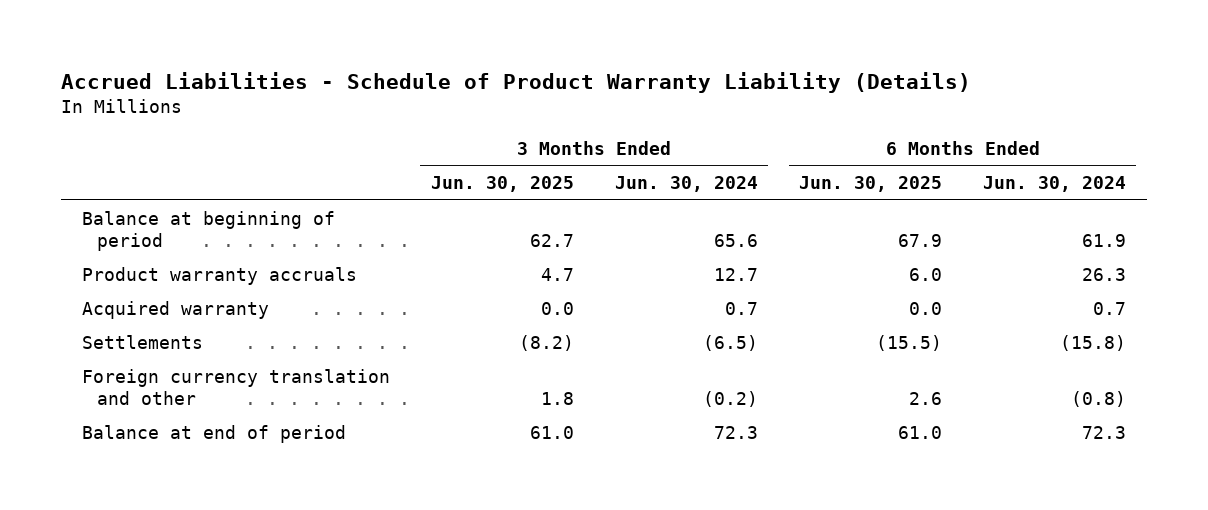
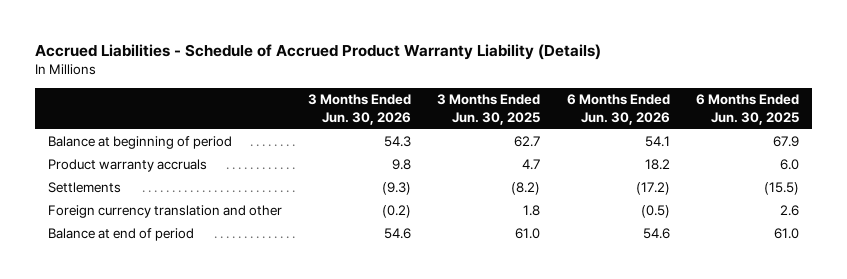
[60,71,971,93] Accrued Liabilities - Schedule of Product Warranty Liability (Details) -> [35,44,602,61] Accrued Liabilities - Schedule of Accrued Product Warranty Liability (Details)
[614,176,758,193] Jun. 30, 2024 -> none
[983,176,1127,193] Jun. 30, 2024 -> none
none -> [308,94,412,125] 3 Months Ended Jun. 30, 2026
none -> [566,94,670,125] 6 Months Ended Jun. 30, 2026
[81,300,269,319] Acquired warranty -> none

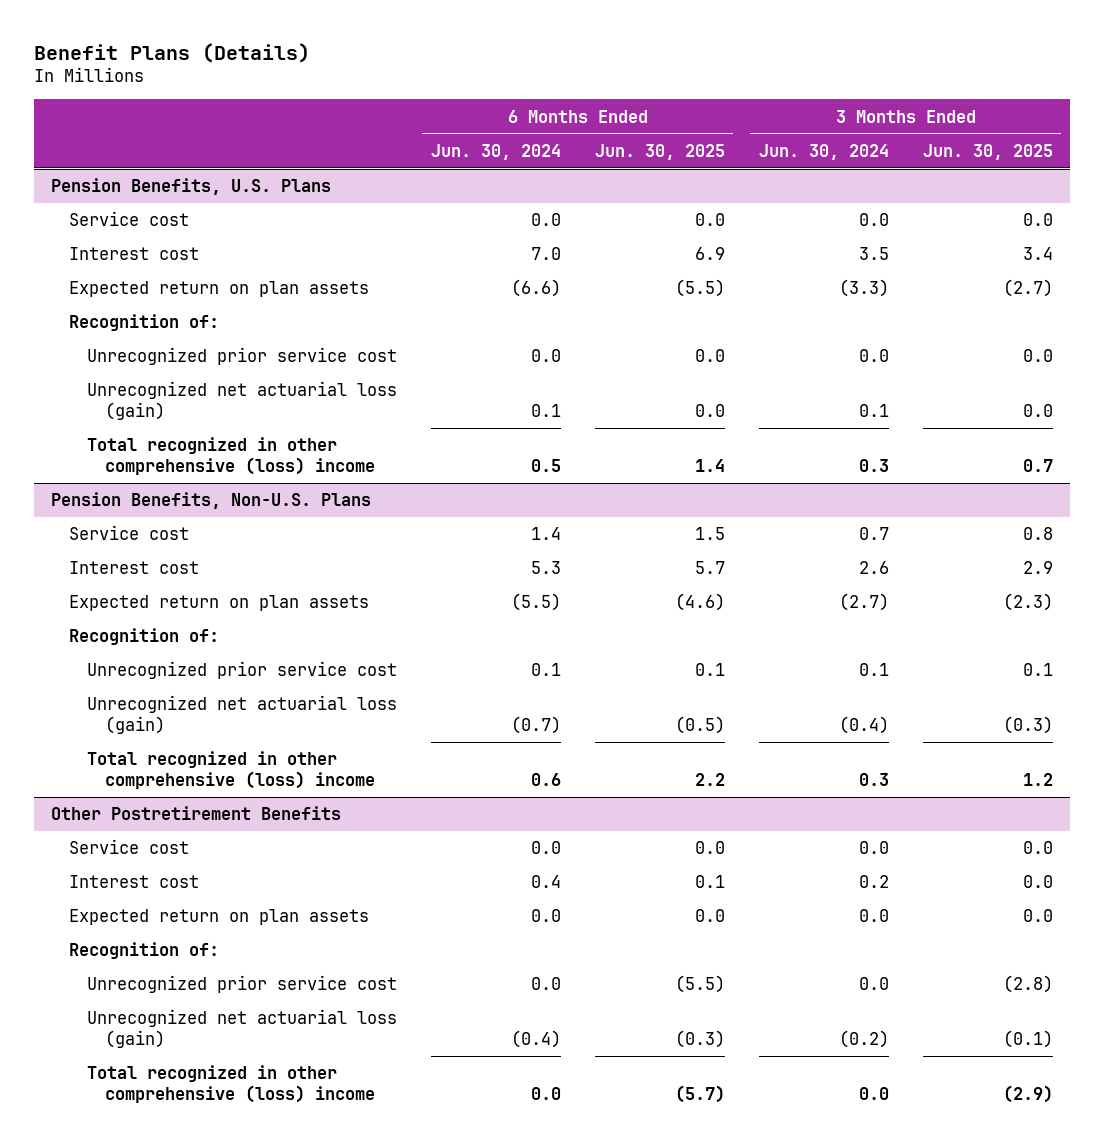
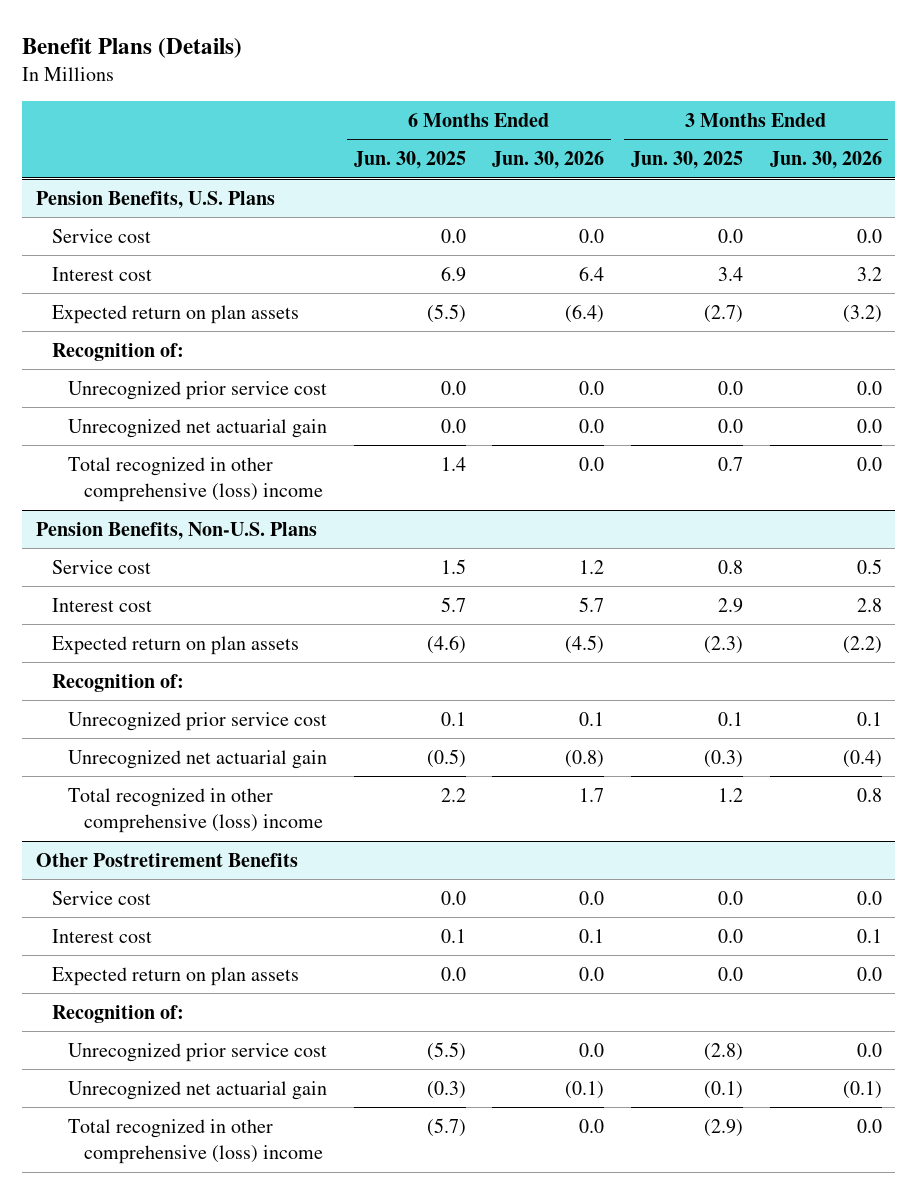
[430,143,561,160] Jun. 30, 2024 -> none
[758,143,889,160] Jun. 30, 2024 -> none
none -> [492,151,605,170] Jun. 30, 2026
none -> [769,151,882,170] Jun. 30, 2026
[86,381,397,421] Unrecognized net actuarial loss (gain) -> [68,418,328,438] Unrecognized net actuarial gain
[86,695,397,735] Unrecognized net actuarial loss (gain) -> [68,749,328,769] Unrecognized net actuarial gain
[86,1009,397,1049] Unrecognized net actuarial loss (gain) -> [68,1080,328,1100] Unrecognized net actuarial gain

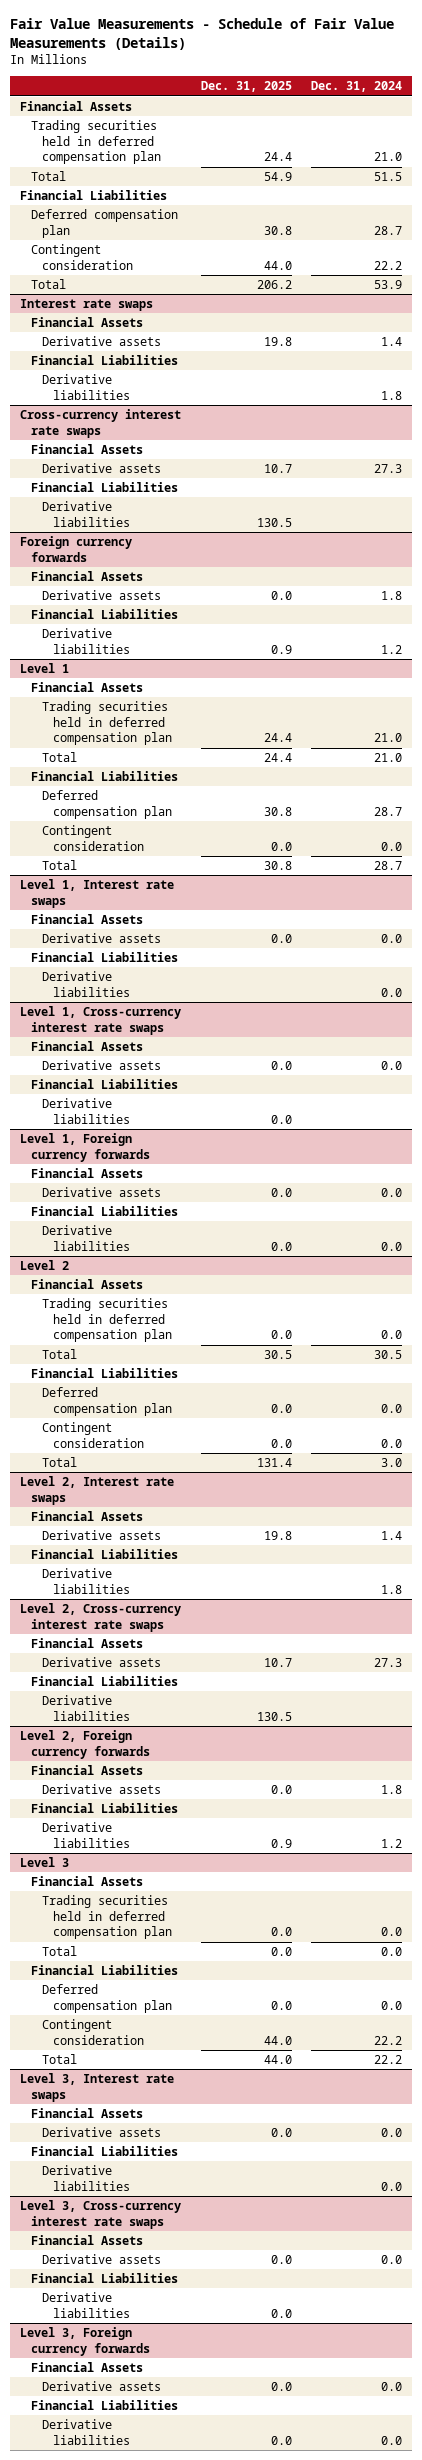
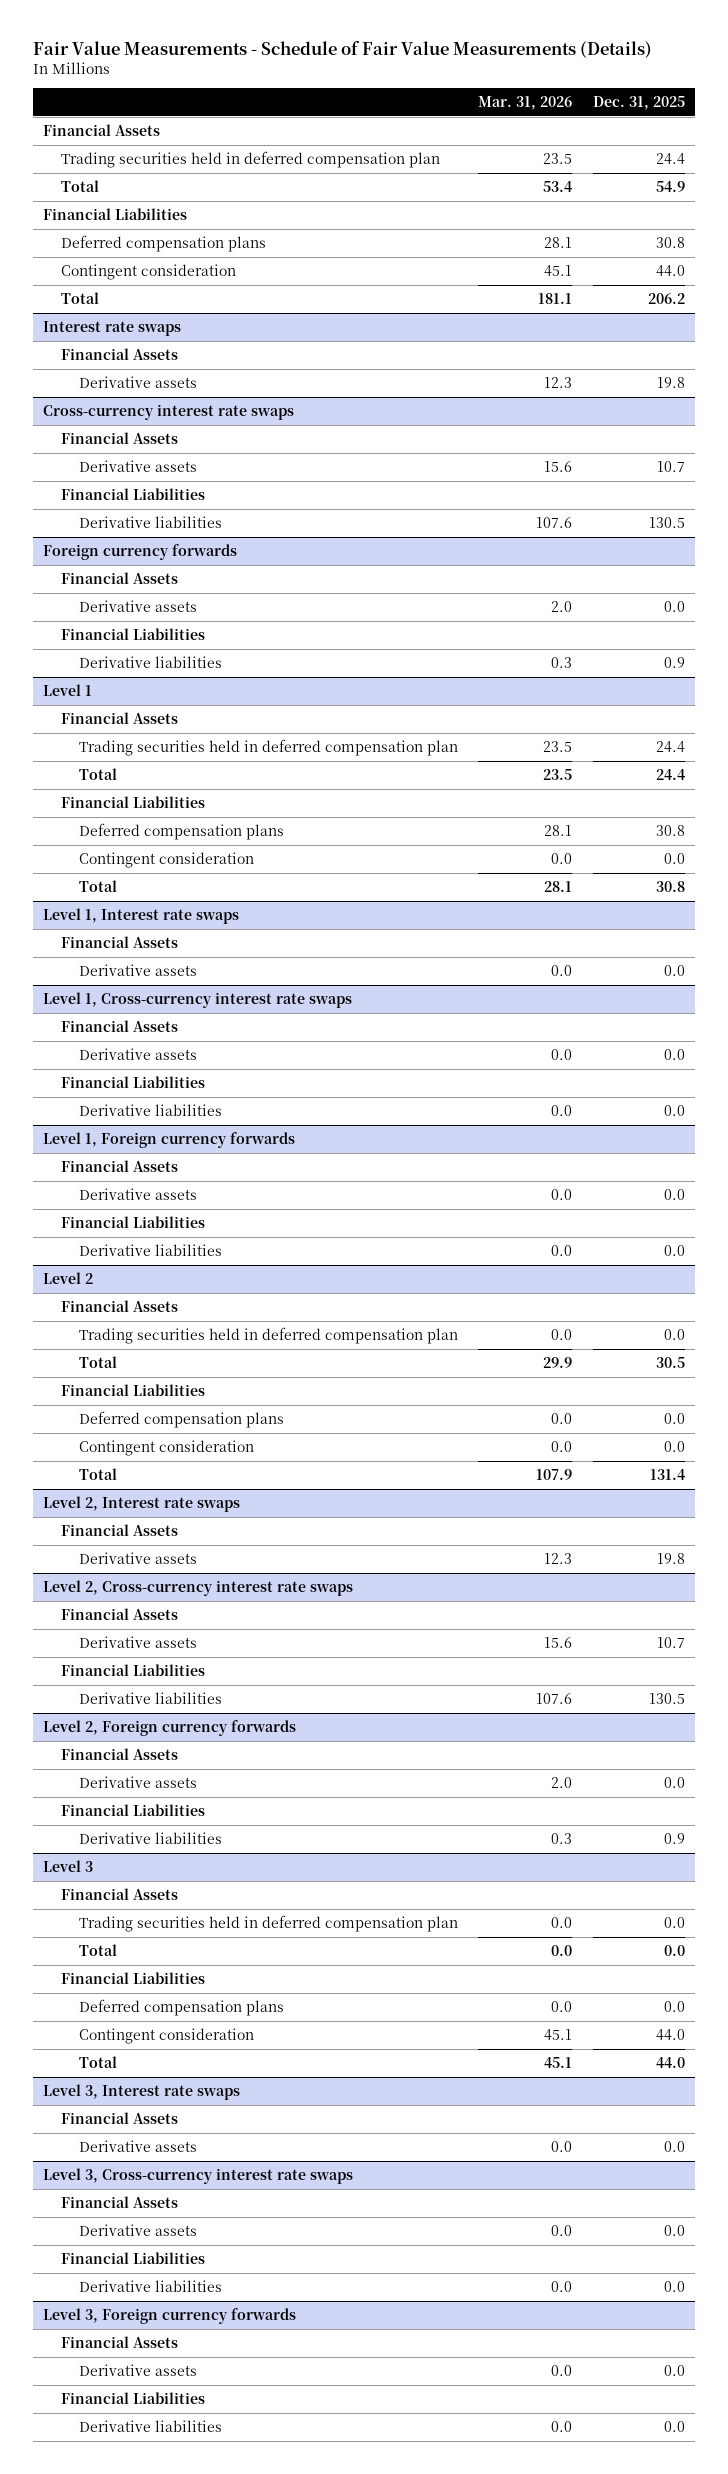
[311,81,403,93] Dec. 31, 2024 -> none
none -> [478,96,573,111] Mar. 31, 2026
[30,208,178,238] Deferred compensation plan -> [60,235,266,253] Deferred compensation plans
[30,354,178,365] Financial Liabilities -> none
[42,373,131,400] Derivative liabilities -> none
[42,789,173,819] Deferred compensation plan -> [78,823,284,841] Deferred compensation plans
[30,951,178,962] Financial Liabilities -> none
[42,970,131,997] Derivative liabilities -> none
[42,1386,173,1416] Deferred compensation plan -> [78,1411,284,1429] Deferred compensation plans
[30,1548,178,1559] Financial Liabilities -> none
[42,1567,131,1594] Derivative liabilities -> none
[42,1983,173,2013] Deferred compensation plan -> [78,1999,284,2017] Deferred compensation plans
[30,2145,178,2156] Financial Liabilities -> none
[42,2164,131,2191] Derivative liabilities -> none

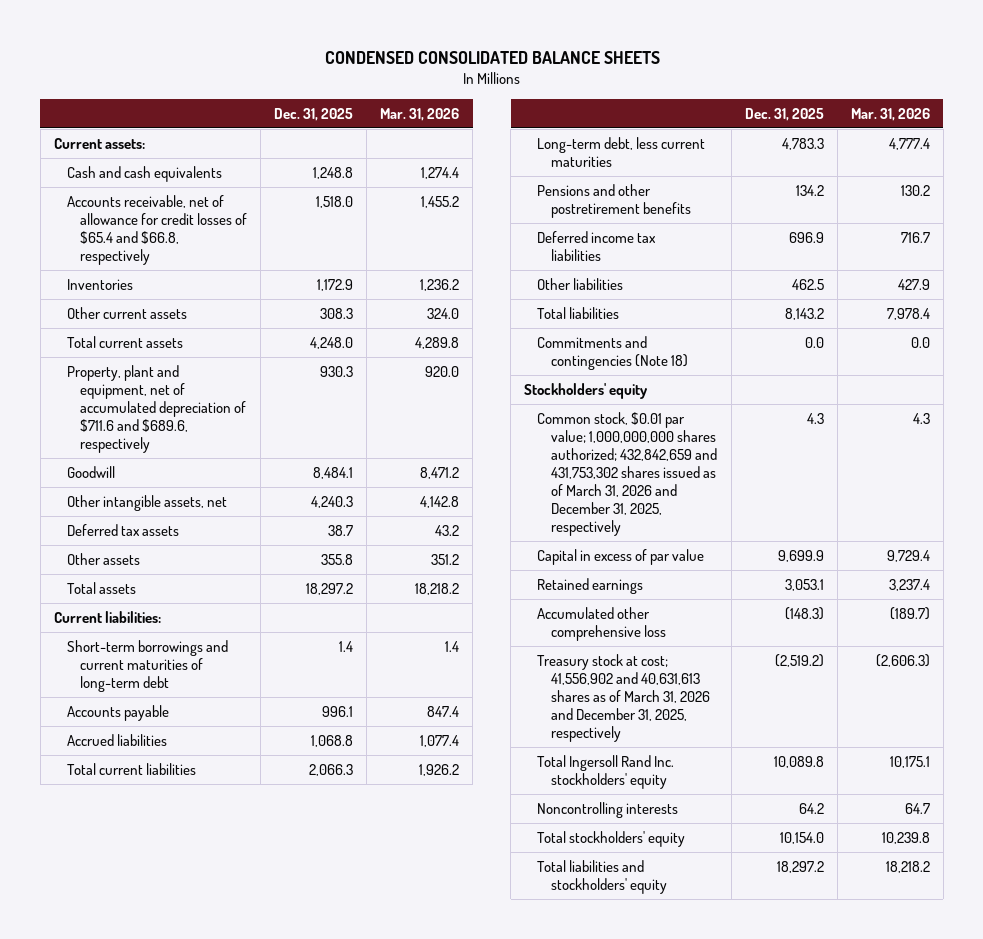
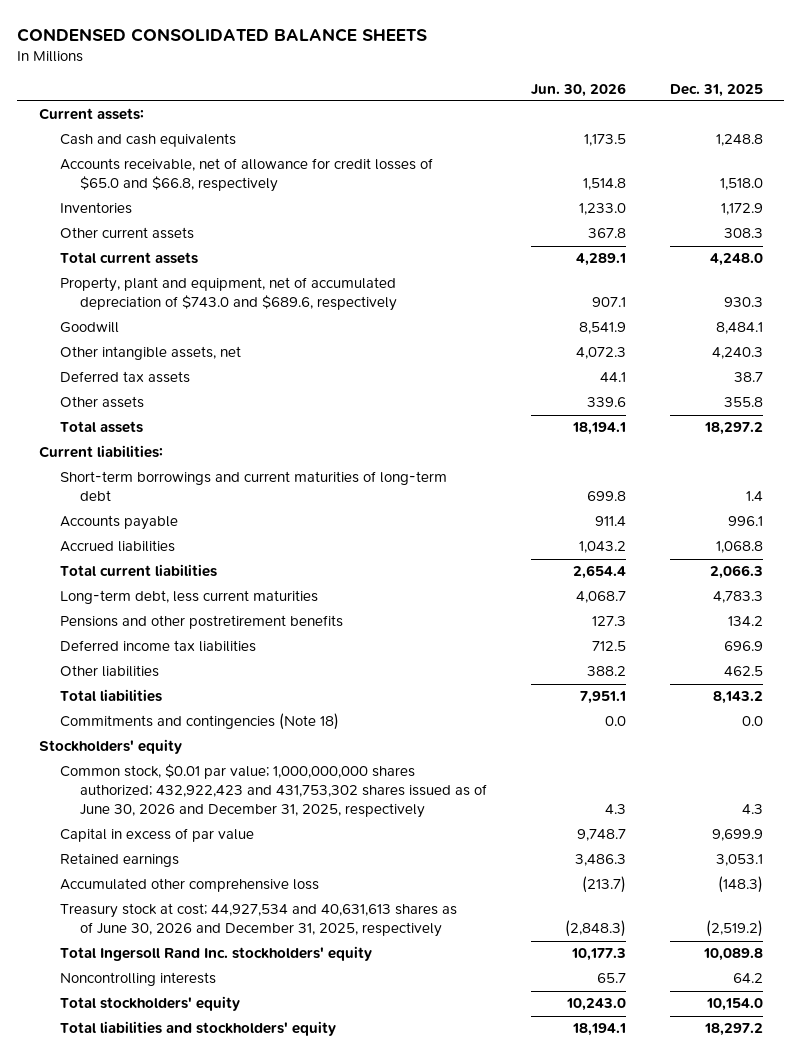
[380,108,460,122] Mar. 31, 2026 -> none
none -> [530,82,626,97] Jun. 30, 2026
[66,194,248,265] Accounts receivable, net of allowance for credit losses of $65.4 and $66.8, respectively -> [59,158,433,193] Accounts receivable, net of allowance for credit losses of $65.0 and $66.8, respectively
[66,364,247,453] Property, plant and equipment, net of accumulated depreciation of $711.6 and $689.6, respectively -> [59,277,397,312] Property, plant and equipment, net of accumulated depreciation of $743.0 and $689.6, respectively
[537,411,717,536] Common stock, $0.01 par value; 1,000,000,000 shares authorized; 432,842,659 and 431,753,302 shares issued as of March 31, 2026 and December 31, 2025, respectively -> [59,764,487,819] Common stock, $0.01 par value; 1,000,000,000 shares authorized; 432,922,423 and 431,753,302 shares issued as of June 30, 2026 and December 31, 2025, respectively
[537,653,710,742] Treasury stock at cost; 41,556,902 and 40,631,613 shares as of March 31, 2026 and December 31, 2025, respectively -> [59,903,457,938] Treasury stock at cost; 44,927,534 and 40,631,613 shares as of June 30, 2026 and December 31, 2025, respectively

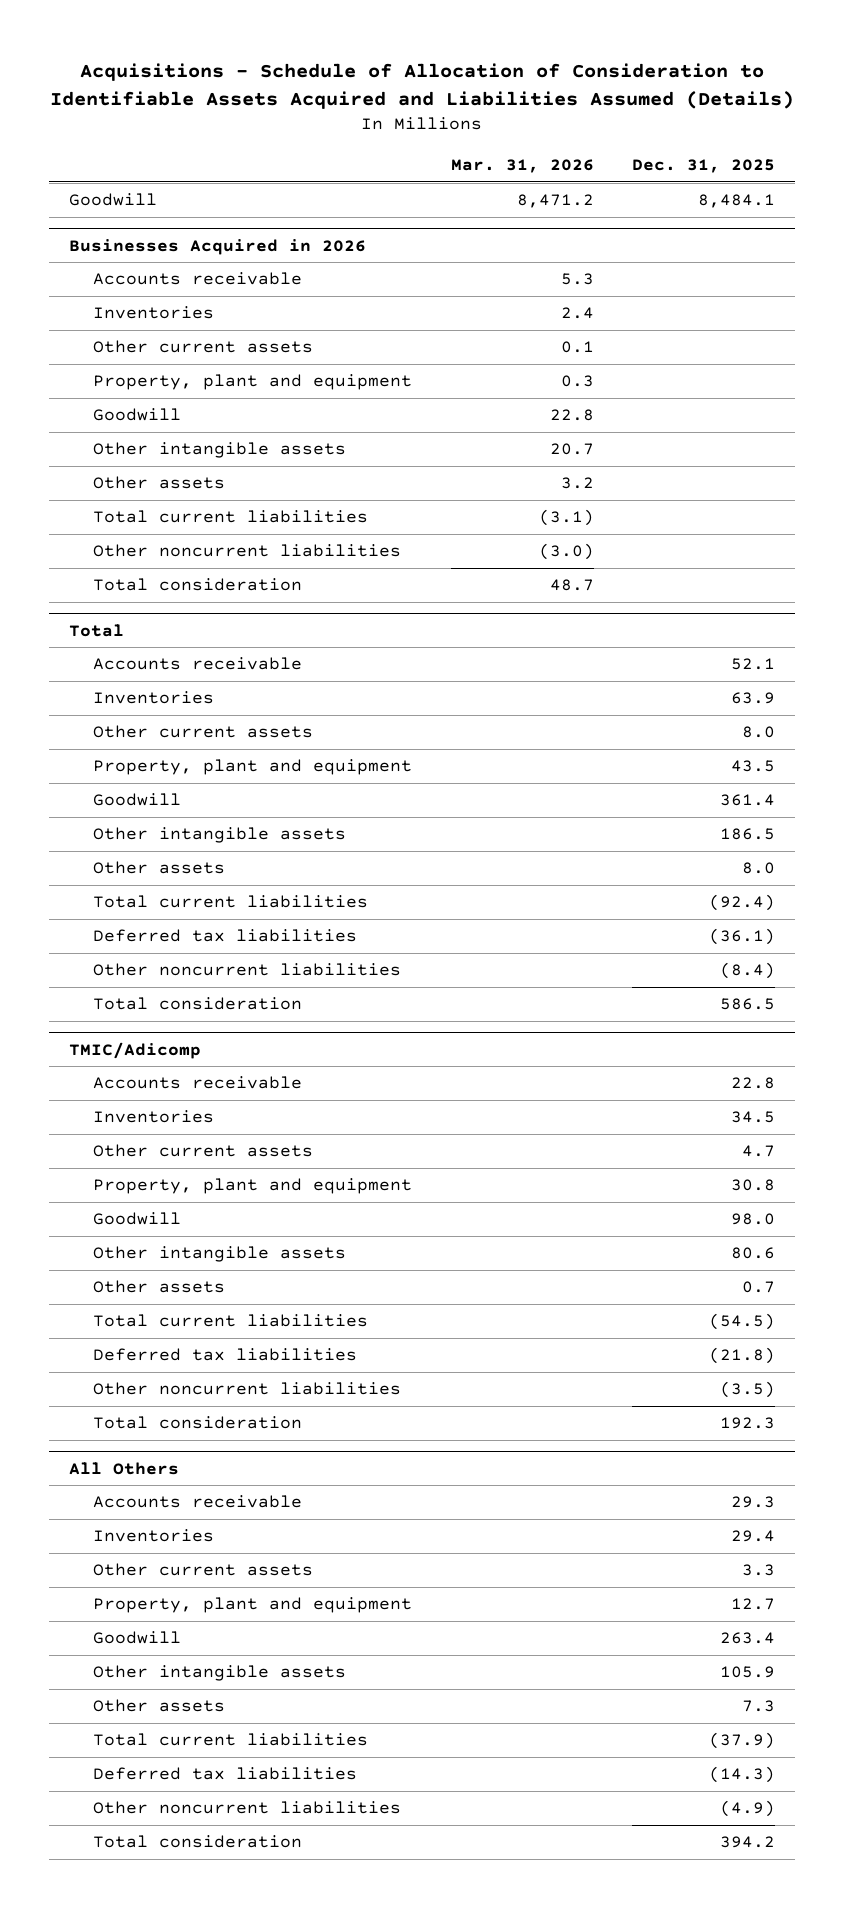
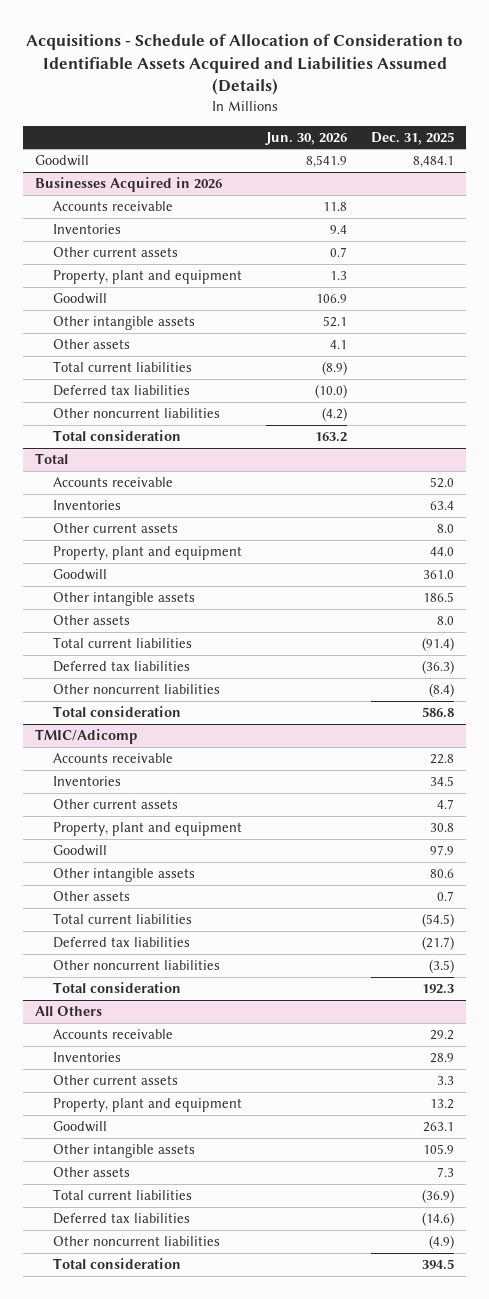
[450,158,594,173] Mar. 31, 2026 -> none
none -> [264,131,347,145] Jun. 30, 2026
none -> [52,385,190,397] Deferred tax liabilities
[731,658,776,671] 52.1 -> [430,477,455,489] 52.0
[731,692,776,705] 63.9 -> [430,501,455,511] 63.4
[731,760,776,773] 43.5 -> [430,547,455,557] 44.0
[720,794,776,807] 361.4 -> [423,570,455,580] 361.0
[709,894,776,912] (92.4) -> [422,637,455,652] (91.4)
[709,928,776,946] (36.1) -> [422,660,455,675] (36.3)
[720,998,776,1011] 586.5 -> [422,707,455,719] 586.8
[731,1213,776,1226] 98.0 -> [430,845,455,856] 97.9
[709,1347,776,1365] (21.8) -> [422,936,455,951] (21.7)
[731,1496,776,1509] 29.3 -> [430,1030,455,1041] 29.2
[731,1530,776,1543] 29.4 -> [430,1053,455,1064] 28.9
[731,1598,776,1611] 12.7 -> [430,1099,455,1110] 13.2
[720,1632,776,1645] 263.4 -> [423,1122,455,1133] 263.1
[709,1732,776,1750] (37.9) -> [422,1189,455,1204] (36.9)
[709,1766,776,1784] (14.3) -> [422,1212,455,1227] (14.6)
[720,1836,776,1849] 394.2 -> [422,1259,455,1271] 394.5

